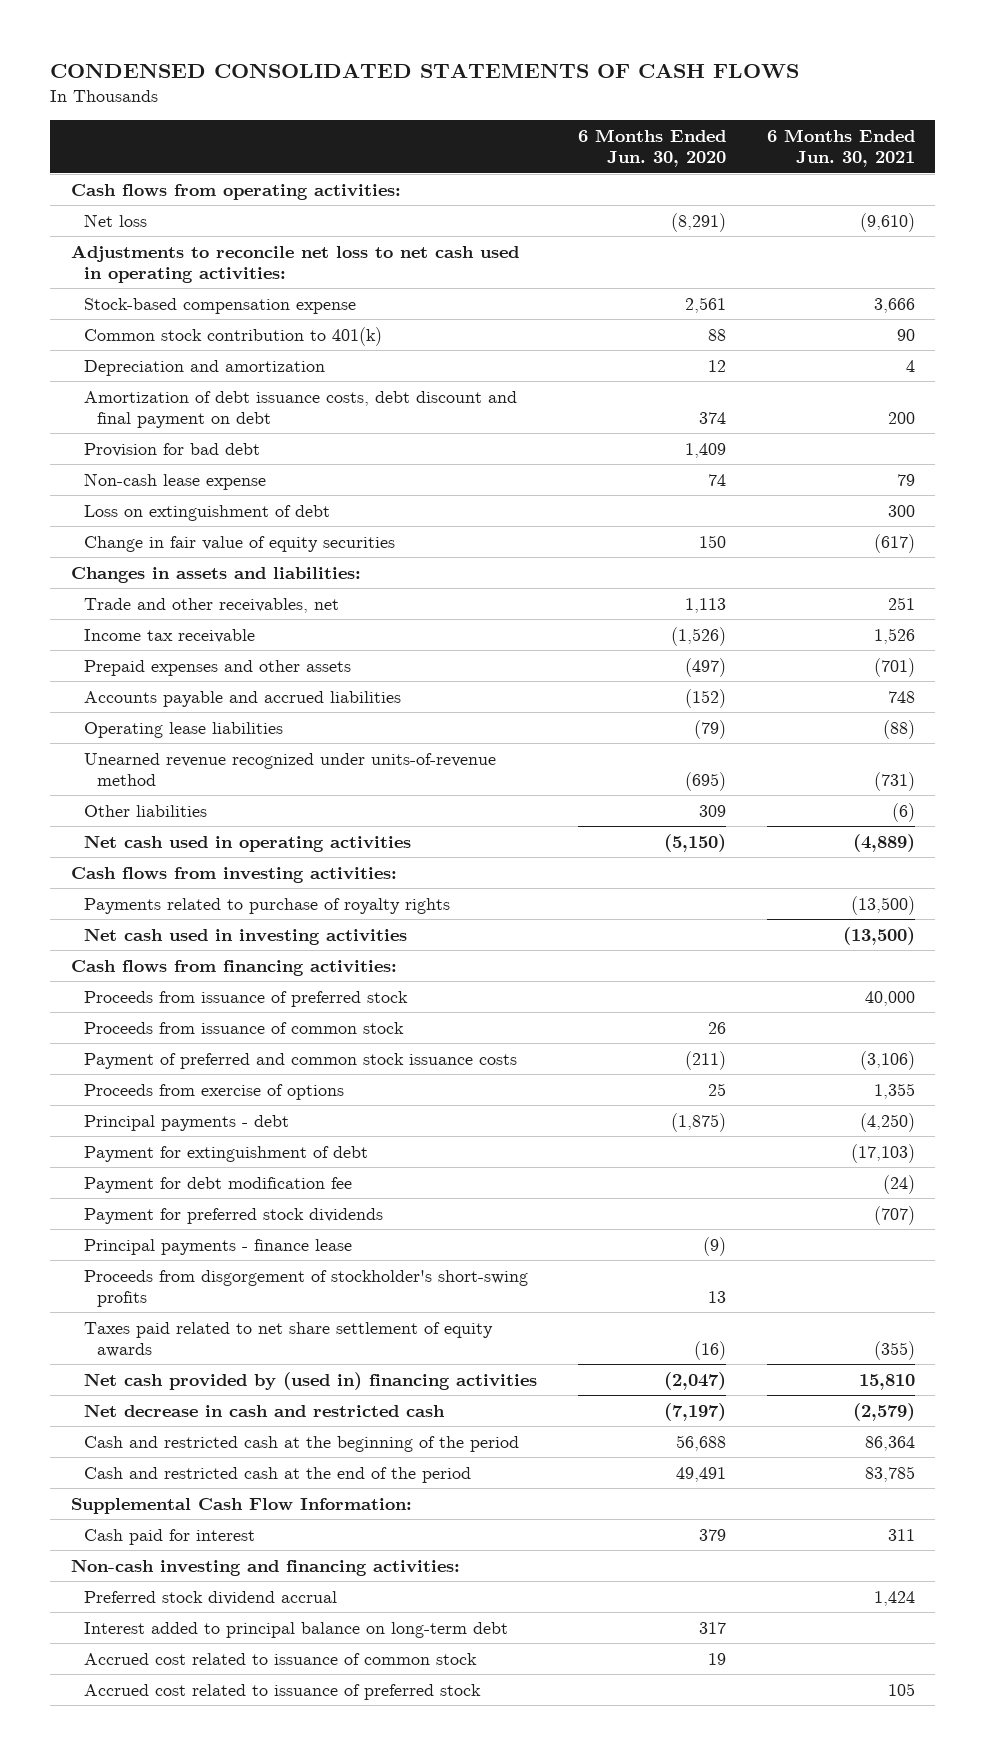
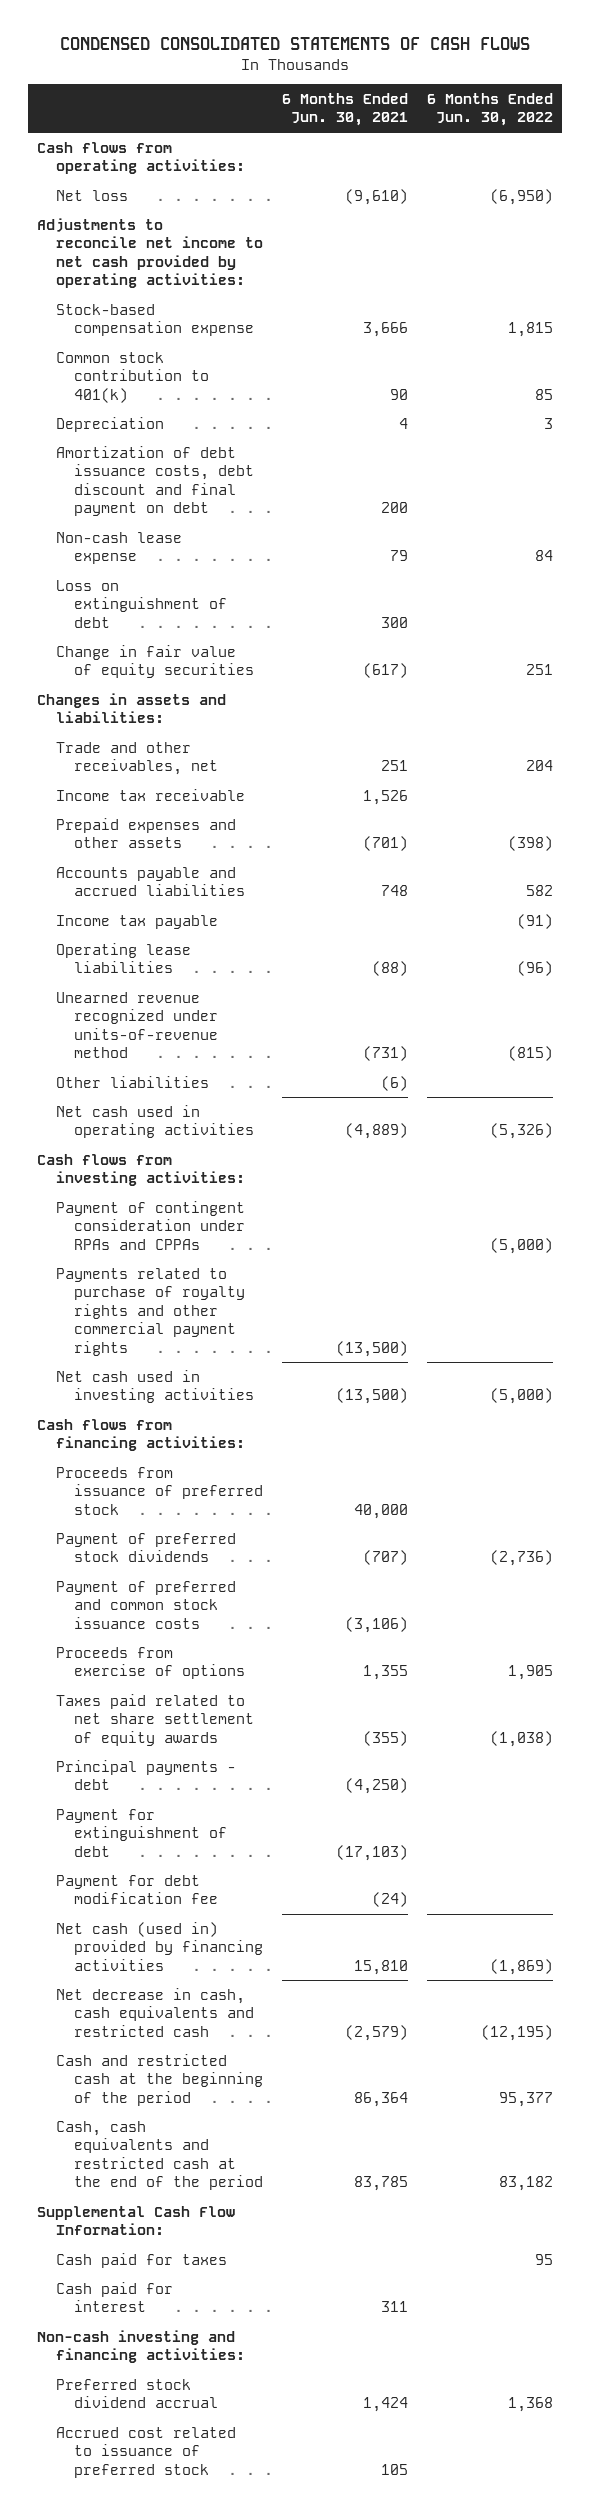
[577,129,726,168] 6 Months Ended Jun. 30, 2020 -> none
none -> [426,92,553,127] 6 Months Ended Jun. 30, 2022
[70,244,519,283] Adjustments to reconcile net loss to net cash used in operating activities: -> [37,217,263,289] Adjustments to reconcile net income to net cash provided by operating activities:
[83,359,325,376] Depreciation and amortization -> none
none -> [55,416,164,432] Depreciation
[83,442,260,457] Provision for bad debt -> none
none -> [55,914,218,929] Income tax payable
none -> [55,1200,246,1250] Payment of contingent consideration under RPAs and CPPAs
[83,897,450,914] Payments related to purchase of royalty rights -> [55,1267,246,1356] Payments related to purchase of royalty rights and other commercial payment rights
[83,1021,404,1034] Proceeds from issuance of common stock -> none
none -> [55,1532,236,1563] Payment of preferred stock dividends
[83,1321,493,1357] Taxes paid related to net share settlement of equity awards -> [55,1693,255,1746] Taxes paid related to net share settlement of equity awards
[83,1207,383,1224] Payment for preferred stock dividends -> none
[83,1238,352,1255] Principal payments - finance lease -> none
[83,1269,528,1307] Proceeds from disgorgement of stockholder's short-swing profits -> none
[83,1371,537,1390] Net cash provided by (used in) financing activities -> [55,1921,264,1971] Net cash (used in) provided by financing activities
[83,1403,445,1417] Net decrease in cash and restricted cash -> [55,1987,255,2037] Net decrease in cash, cash equivalents and restricted cash
[83,1466,471,1483] Cash and restricted cash at the end of the period -> [55,2120,264,2191] Cash, cash equivalents and restricted cash at the end of the period
none -> [55,2252,227,2268] Cash paid for taxes
[83,1621,508,1638] Interest added to principal balance on long-term debt -> none
[83,1652,477,1665] Accrued cost related to issuance of common stock -> none

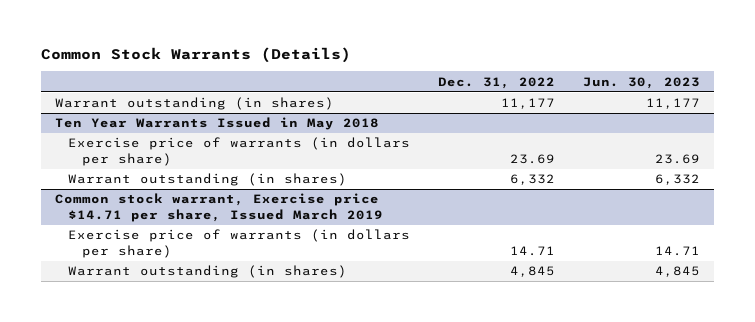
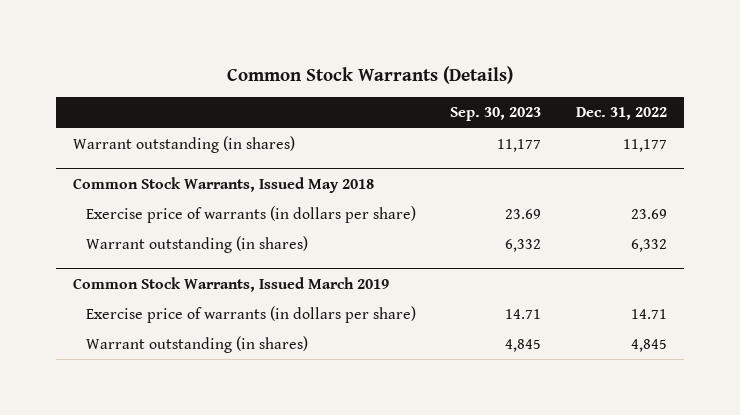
[582,76,700,89] Jun. 30, 2023 -> none
none -> [450,107,542,122] Sep. 30, 2023
[54,117,379,131] Ten Year Warrants Issued in May 2018 -> [73,177,375,194] Common Stock Warrants, Issued May 2018
[54,193,384,222] Common stock warrant, Exercise price $14.71 per share, Issued March 2019 -> [73,277,390,293] Common Stock Warrants, Issued March 2019

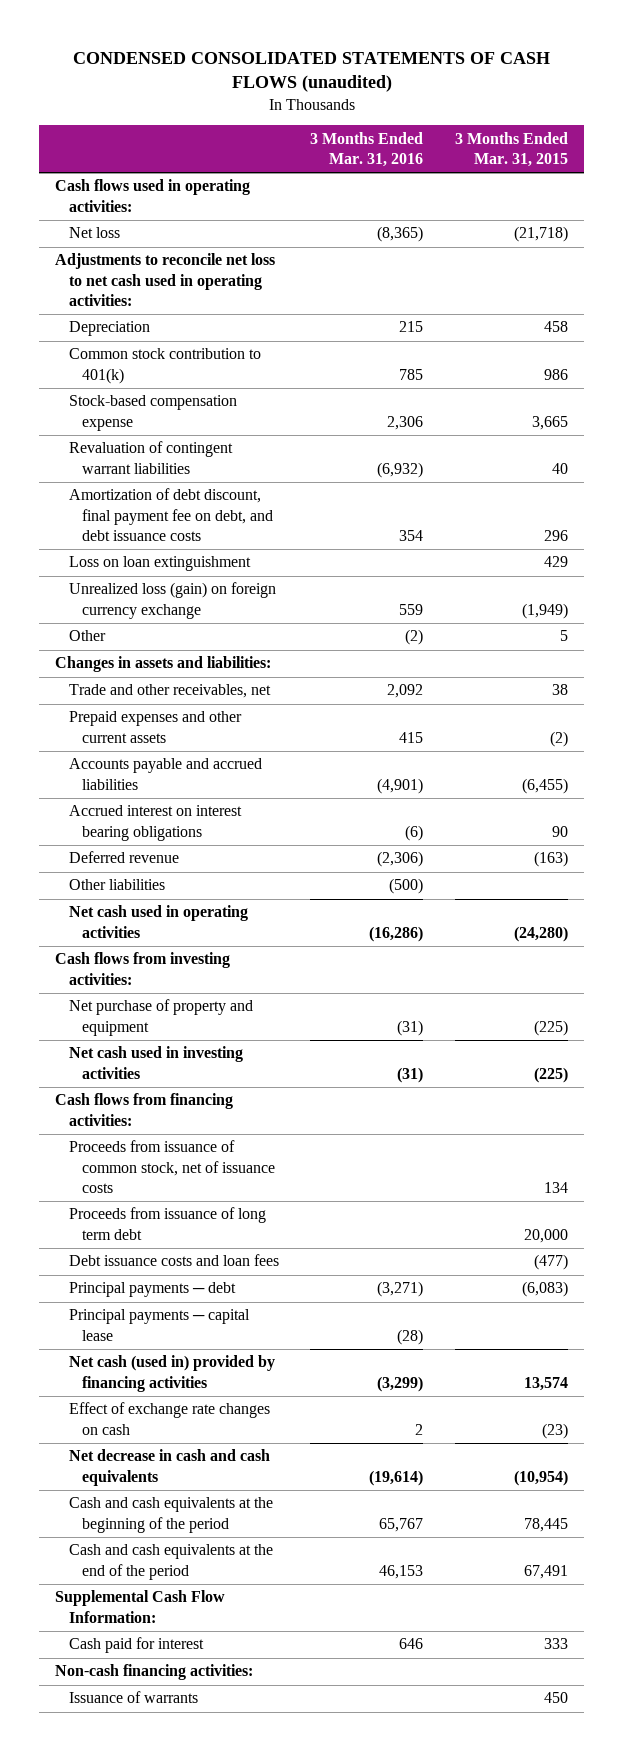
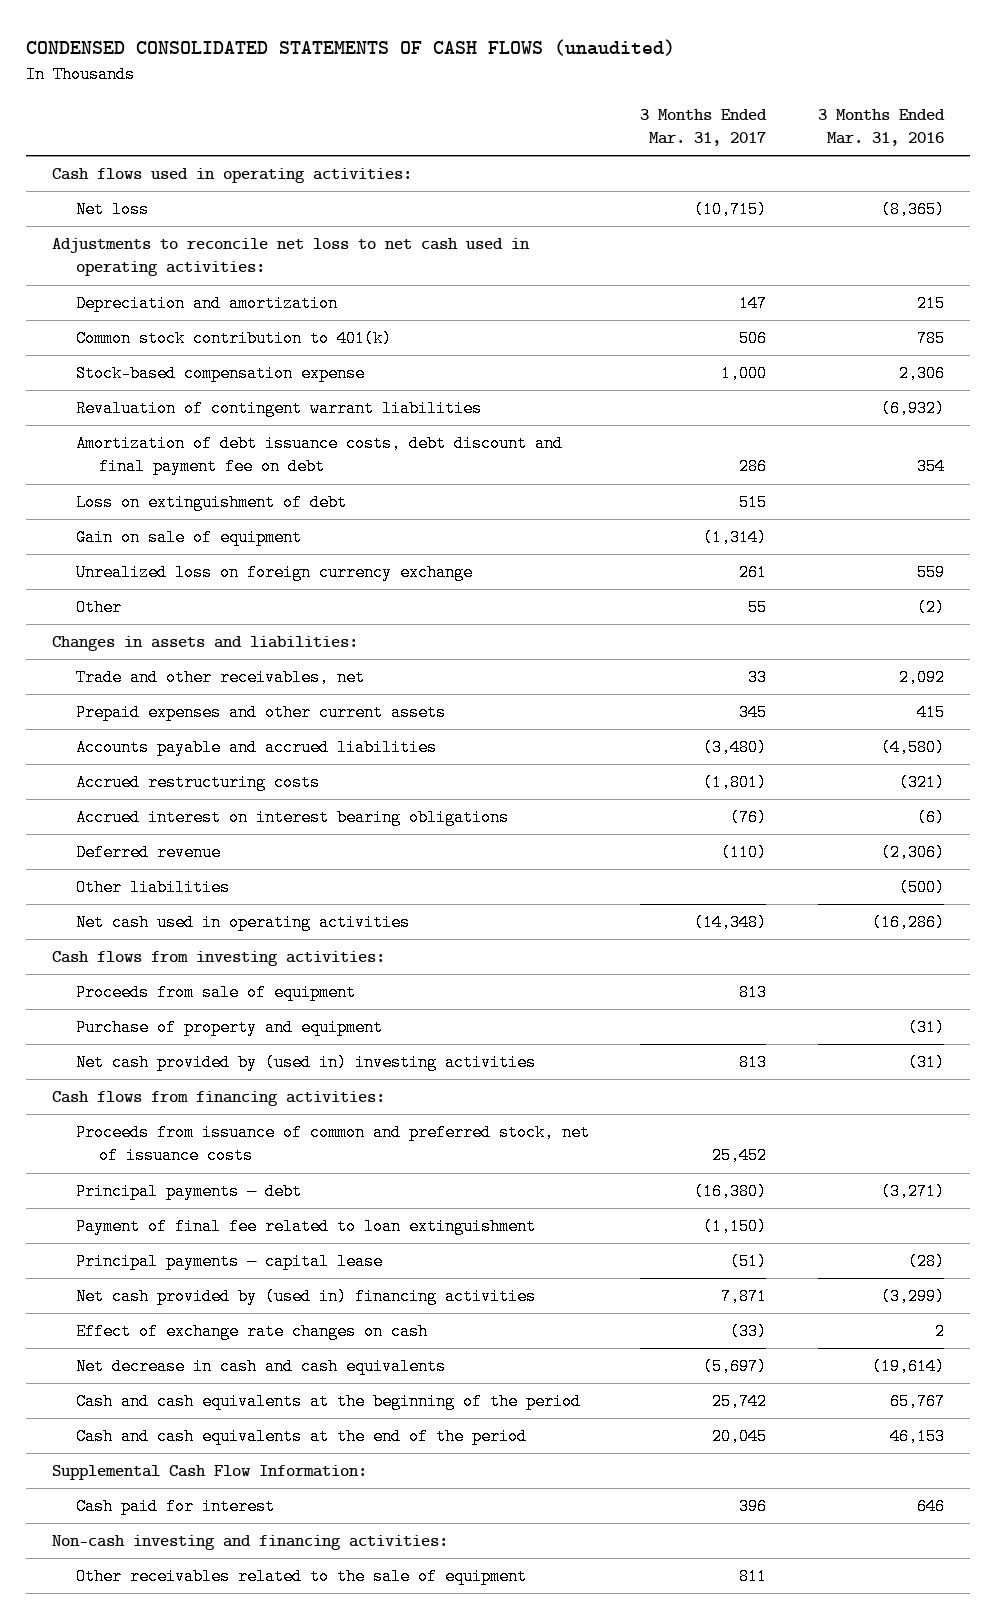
[455,131,569,168] 3 Months Ended Mar. 31, 2015 -> none
none -> [640,108,768,147] 3 Months Ended Mar. 31, 2017
[68,321,150,337] Depreciation -> [75,295,338,313] Depreciation and amortization
[68,488,274,542] Amortization of debt discount, final payment fee on debt, and debt issuance costs -> [75,435,563,476] Amortization of debt issuance costs, debt discount and final payment fee on debt
[68,556,251,572] Loss on loan extinguishment -> [75,494,347,512] Loss on extinguishment of debt
none -> [75,529,302,547] Gain on sale of equipment
[68,582,276,619] Unrealized loss (gain) on foreign currency exchange -> [75,564,473,582] Unrealized loss on foreign currency exchange
[377,777,424,794] (4,901) -> [880,739,945,757] (4,580)
none -> [75,774,320,792] Accrued restructuring costs
none -> [75,984,356,1002] Proceeds from sale of equipment
[68,999,253,1036] Net purchase of property and equipment -> [75,1019,383,1037] Purchase of property and equipment
[68,1046,243,1079] Net cash used in investing activities -> [75,1054,536,1072] Net cash provided by (used in) investing activities
[68,1207,266,1240] Proceeds from issuance of long term debt -> none
[68,1254,279,1267] Debt issuance costs and loan fees -> none
[68,1140,276,1194] Proceeds from issuance of common stock, net of issuance costs -> [75,1124,590,1165] Proceeds from issuance of common and preferred stock, net of issuance costs
none -> [75,1218,536,1236] Payment of final fee related to loan extinguishment
[68,1355,275,1392] Net cash (used in) provided by financing activities -> [75,1288,536,1306] Net cash provided by (used in) financing activities
[68,1691,198,1704] Issuance of warrants -> none
[55,1664,254,1681] Non-cash financing activities: -> [51,1535,448,1551] Non-cash investing and financing activities:
none -> [75,1568,527,1586] Other receivables related to the sale of equipment

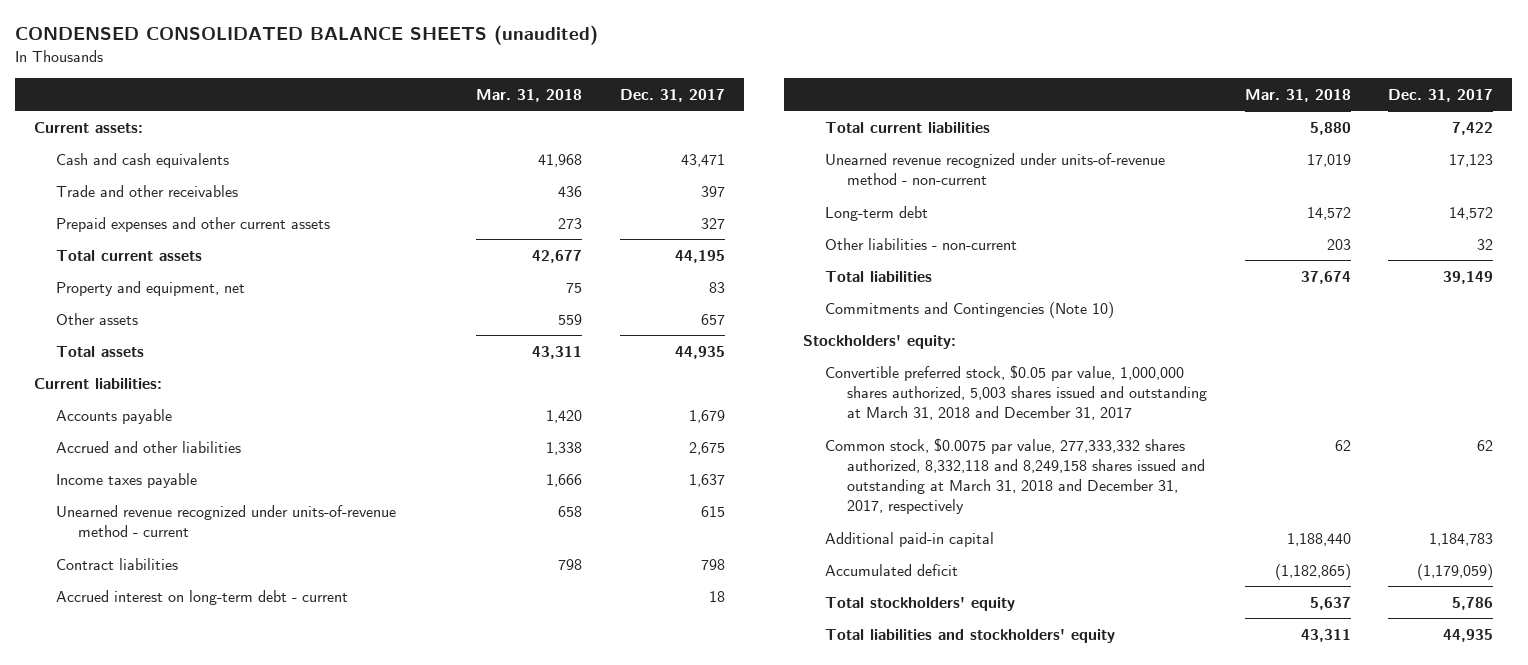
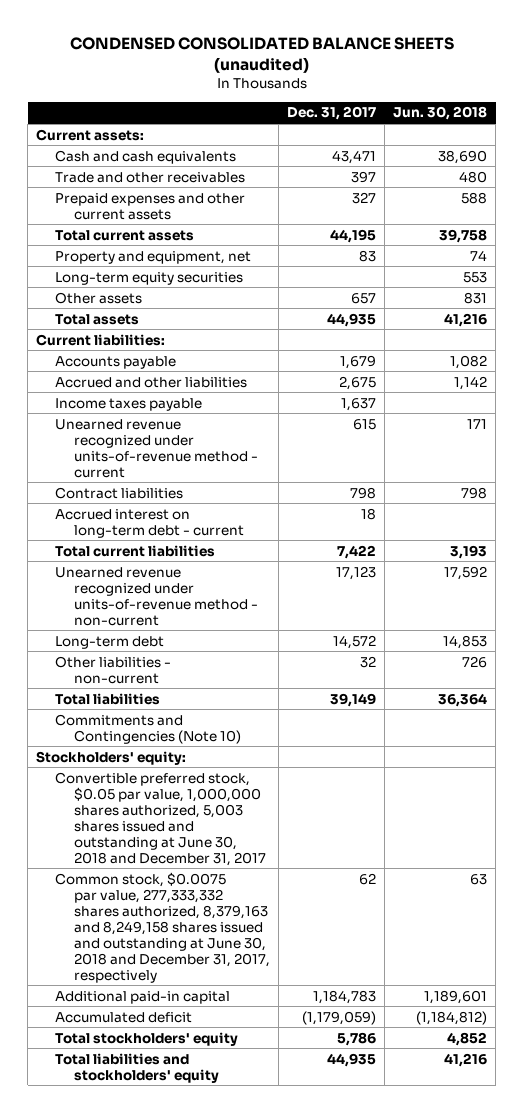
[475,88,582,102] Mar. 31, 2018 -> none
none -> [393,106,488,121] Jun. 30, 2018
none -> [54,271,243,285] Long-term equity securities
[824,364,1207,421] Convertible preferred stock, $0.05 par value, 1,000,000 shares authorized, 5,003 shares issued and outstanding at March 31, 2018 and December 31, 2017 -> [54,771,266,866] Convertible preferred stock, $0.05 par value, 1,000,000 shares authorized, 5,003 shares issued and outstanding at June 30, 2018 and December 31, 2017
[824,437,1205,515] Common stock, $0.0075 par value, 277,333,332 shares authorized, 8,332,118 and 8,249,158 shares issued and outstanding at March 31, 2018 and December 31, 2017, respectively -> [54,871,270,983] Common stock, $0.0075 par value, 277,333,332 shares authorized, 8,379,163 and 8,249,158 shares issued and outstanding at June 30, 2018 and December 31, 2017, respectively

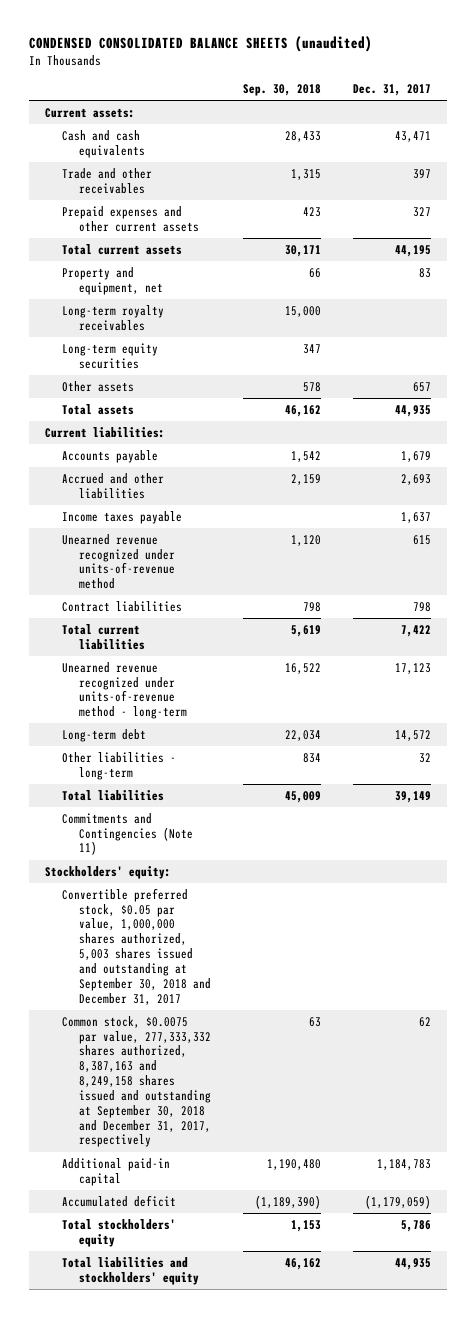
[393,106,488,121] Jun. 30, 2018 -> none
none -> [243,84,322,97] Sep. 30, 2018
none -> [62,304,165,331] Long-term royalty receivables
[338,375,376,390] 2,675 -> [401,473,432,485] 2,693
[54,418,258,478] Unearned revenue recognized under units-of-revenue method - current -> [62,533,175,590] Unearned revenue recognized under units-of-revenue method
[54,508,244,538] Accrued interest on long-term debt - current -> none
[54,566,258,626] Unearned revenue recognized under units-of-revenue method - non-current -> [62,661,187,720] Unearned revenue recognized under units-of-revenue method - long-term
[54,655,171,684] Other liabilities - non-current -> [62,751,177,780] Other liabilities - long-term
[54,713,241,744] Commitments and Contingencies (Note 10) -> [62,812,193,856] Commitments and Contingencies (Note 11)
[54,771,266,866] Convertible preferred stock, $0.05 par value, 1,000,000 shares authorized, 5,003 shares issued and outstanding at June 30, 2018 and December 31, 2017 -> [62,887,211,1005] Convertible preferred stock, $0.05 par value, 1,000,000 shares authorized, 5,003 shares issued and outstanding at September 30, 2018 and December 31, 2017
[54,871,270,983] Common stock, $0.0075 par value, 277,333,332 shares authorized, 8,379,163 and 8,249,158 shares issued and outstanding at June 30, 2018 and December 31, 2017, respectively -> [62,1015,211,1148] Common stock, $0.0075 par value, 277,333,332 shares authorized, 8,387,163 and 8,249,158 shares issued and outstanding at September 30, 2018 and December 31, 2017, respectively

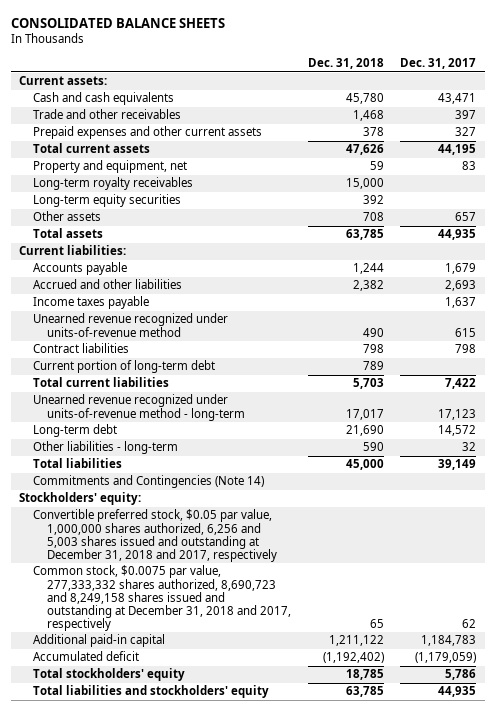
[29,36,373,53] CONDENSED CONSOLIDATED BALANCE SHEETS (unaudited) -> [10,18,225,29] CONSOLIDATED BALANCE SHEETS
[243,84,322,97] Sep. 30, 2018 -> none
none -> [307,58,384,70] Dec. 31, 2018
none -> [33,360,216,374] Current portion of long-term debt
[62,812,193,856] Commitments and Contingencies (Note 11) -> [33,475,265,489] Commitments and Contingencies (Note 14)
[62,887,211,1005] Convertible preferred stock, $0.05 par value, 1,000,000 shares authorized, 5,003 shares issued and outstanding at September 30, 2018 and December 31, 2017 -> [33,509,277,562] Convertible preferred stock, $0.05 par value, 1,000,000 shares authorized, 6,256 and 5,003 shares issued and outstanding at December 31, 2018 and 2017, respectively
[62,1015,211,1148] Common stock, $0.0075 par value, 277,333,332 shares authorized, 8,387,163 and 8,249,158 shares issued and outstanding at September 30, 2018 and December 31, 2017, respectively -> [33,565,291,631] Common stock, $0.0075 par value, 277,333,332 shares authorized, 8,690,723 and 8,249,158 shares issued and outstanding at December 31, 2018 and 2017, respectively

